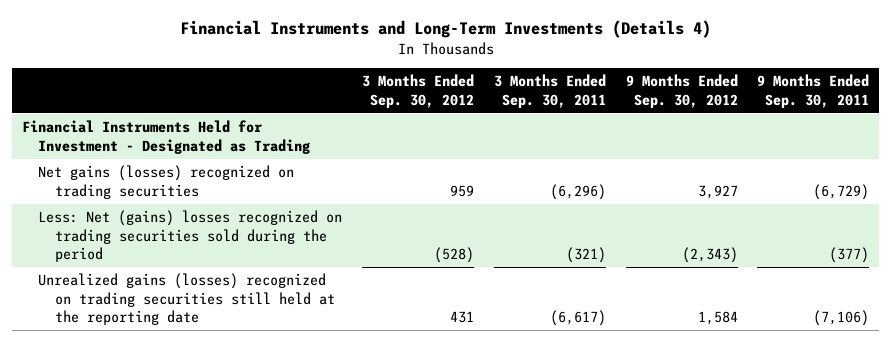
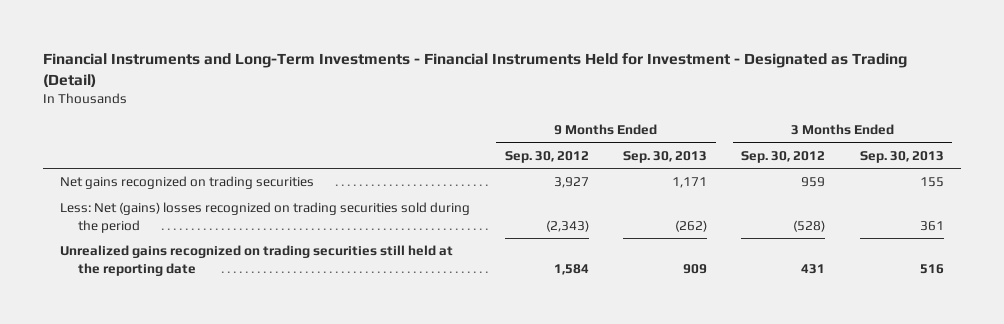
[179,20,711,39] Financial Instruments and Long-Term Investments (Details 4) -> [43,53,908,88] Financial Instruments and Long-Term Investments - Financial Instruments Held for Investment - Designated as Trading (Detail)
[493,74,606,108] 3 Months Ended Sep. 30, 2011 -> none
[757,74,870,108] 9 Months Ended Sep. 30, 2011 -> none
none -> [623,150,708,163] Sep. 30, 2013
none -> [859,150,944,163] Sep. 30, 2013
[21,120,311,154] Financial Instruments Held for Investment - Designated as Trading -> none
[38,165,295,199] Net gains (losses) recognized on trading securities -> [60,176,315,190] Net gains recognized on trading securities
[38,273,335,326] Unrealized gains (losses) recognized on trading securities still held at the reporting date -> [60,245,454,276] Unrealized gains recognized on trading securities still held at the reporting date

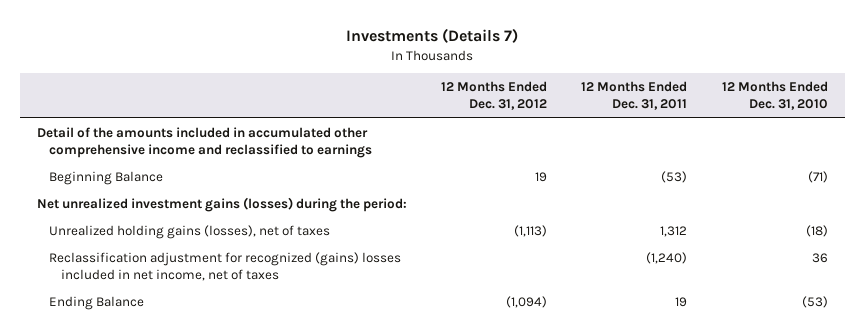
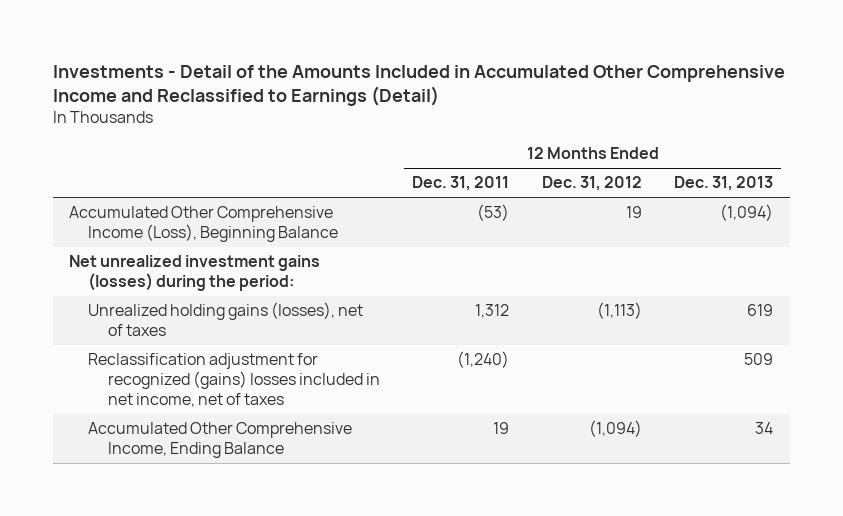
[346,28,519,44] Investments (Details 7) -> [53,64,786,107] Investments - Detail of the Amounts Included in Accumulated Other Comprehensive Income and Reclassified to Earnings (Detail)
[721,81,828,111] 12 Months Ended Dec. 31, 2010 -> none
none -> [674,176,774,192] Dec. 31, 2013
[36,126,373,158] Detail of the amounts included in accumulated other comprehensive income and reclassified to earnings -> none
[49,170,164,185] Beginning Balance -> [69,206,339,243] Accumulated Other Comprehensive Income (Loss), Beginning Balance
[49,295,145,310] Ending Balance -> [88,422,353,459] Accumulated Other Comprehensive Income, Ending Balance

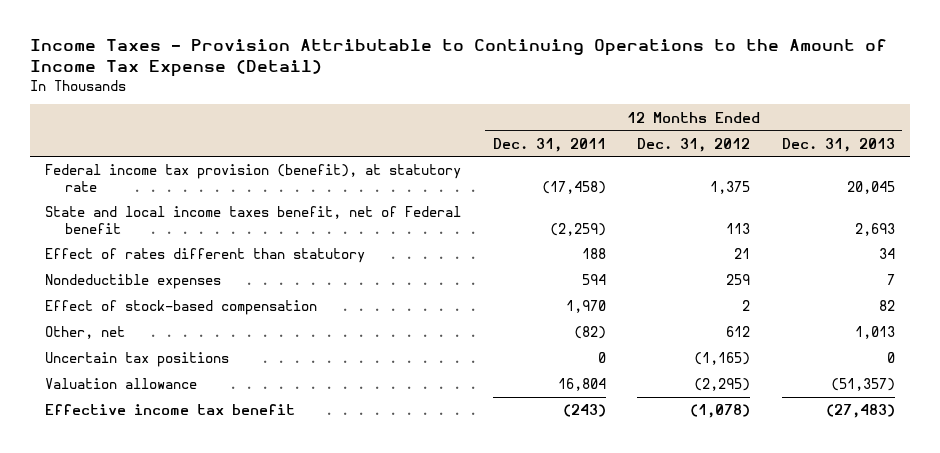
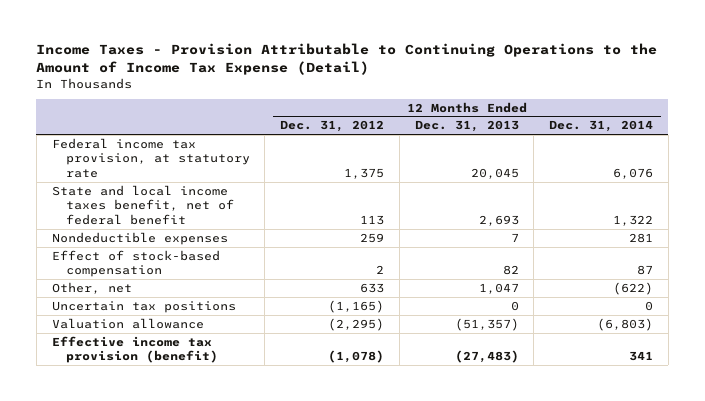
[492,137,606,152] Dec. 31, 2011 -> none
none -> [549,120,654,133] Dec. 31, 2014
[45,248,366,264] Effect of rates different than statutory -> none
[45,164,462,192] Federal income tax provision (benefit), at statutory rate -> [51,137,250,179] Federal income tax provision, at statutory rate
[45,206,462,234] State and local income taxes benefit, net of Federal benefit -> [51,184,234,226] State and local income taxes benefit, net of federal benefit
[726,326,751,338] 612 -> [360,282,385,293] 633
[854,326,895,340] 1,013 -> [478,282,519,294] 1,047
[45,404,296,416] Effective income tax benefit -> [51,335,218,364] Effective income tax provision (benefit)

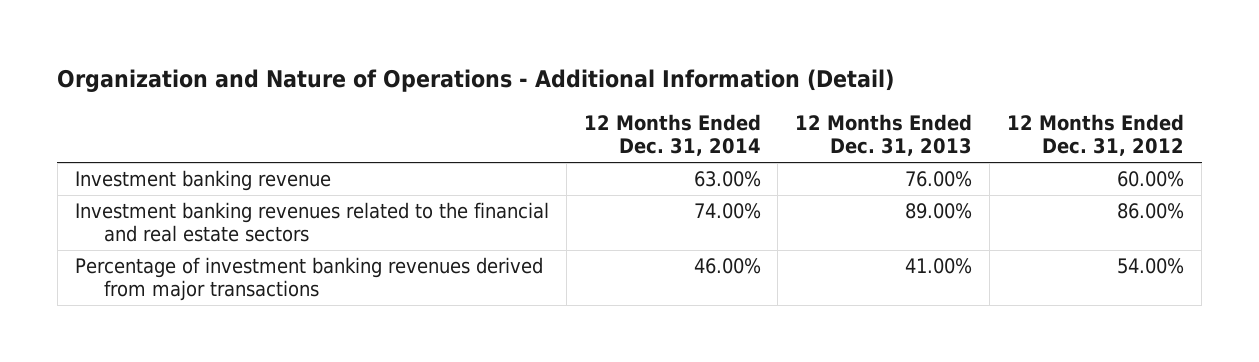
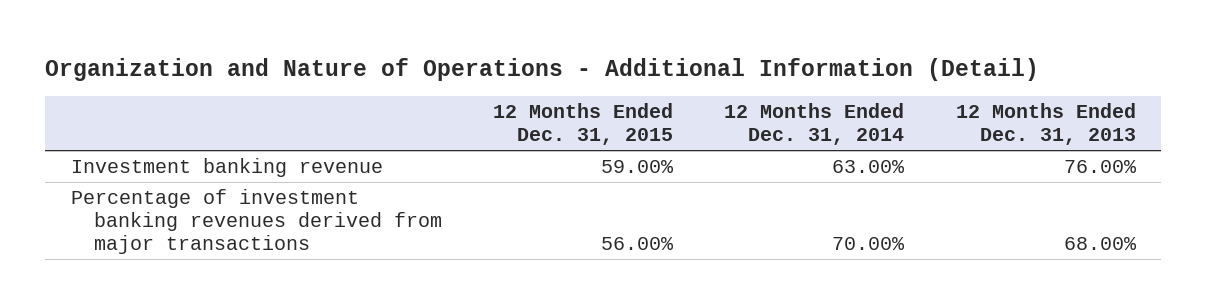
[1007,113,1185,157] 12 Months Ended Dec. 31, 2012 -> none
none -> [493,102,674,146] 12 Months Ended Dec. 31, 2015
[74,202,549,243] Investment banking revenues related to the financial and real estate sectors -> none
[693,258,761,275] 46.00% -> [832,237,906,251] 70.00%
[905,258,973,275] 41.00% -> [1063,237,1137,251] 68.00%

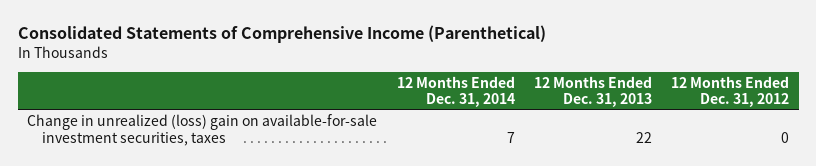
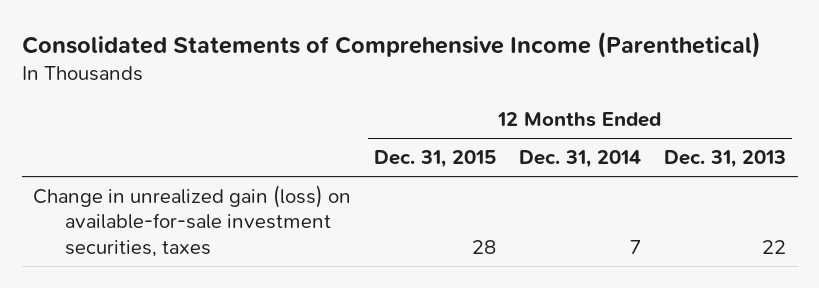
[670,75,789,108] 12 Months Ended Dec. 31, 2012 -> none
none -> [374,150,497,169] Dec. 31, 2015
[27,114,378,146] Change in unrealized (loss) gain on available-for-sale investment securities, taxes -> [33,184,352,257] Change in unrealized gain (loss) on available-for-sale investment securities, taxes

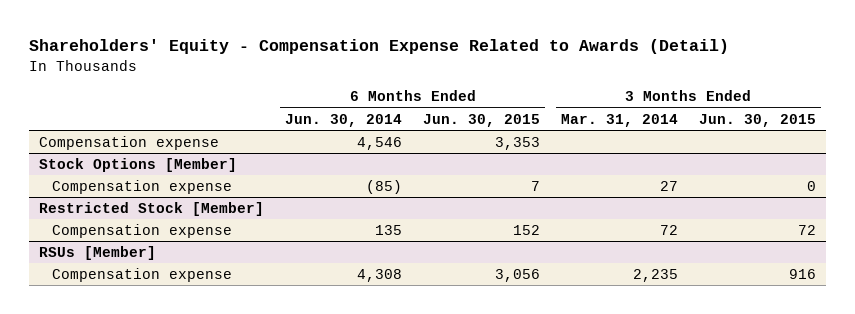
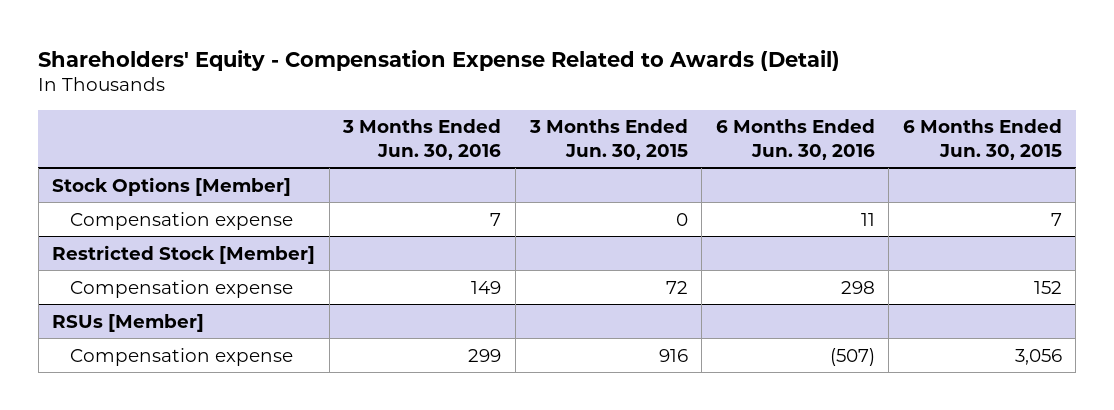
[285,113,403,127] Jun. 30, 2014 -> none
[560,113,678,127] Mar. 31, 2014 -> none
none -> [342,119,502,160] 3 Months Ended Jun. 30, 2016
none -> [715,119,875,160] 6 Months Ended Jun. 30, 2016
[39,135,220,150] Compensation expense -> none

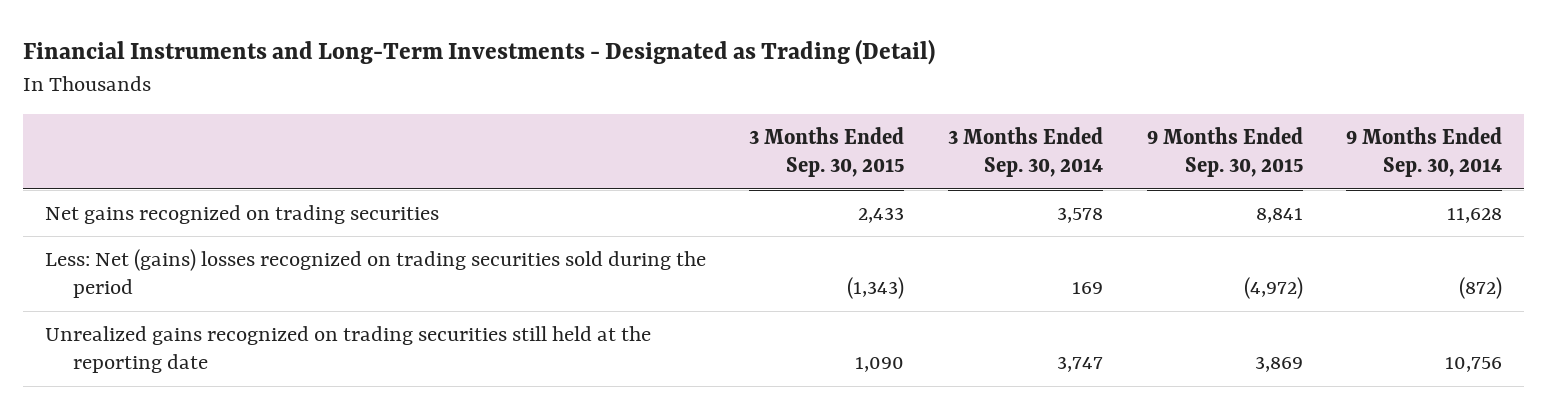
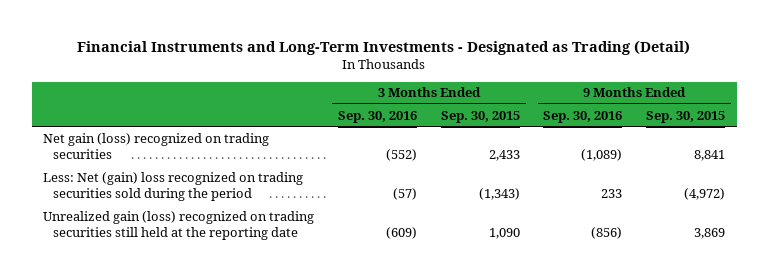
[947,127,1103,178] 3 Months Ended Sep. 30, 2014 -> none
[1346,127,1503,178] 9 Months Ended Sep. 30, 2014 -> none
none -> [338,110,418,123] Sep. 30, 2016
none -> [543,110,623,123] Sep. 30, 2016
[44,204,439,224] Net gains recognized on trading securities -> [43,132,270,160] Net gain (loss) recognized on trading securities
[44,248,706,299] Less: Net (gains) losses recognized on trading securities sold during the period -> [43,171,304,202] Less: Net (gain) loss recognized on trading securities sold during the period
[44,325,651,374] Unrealized gains recognized on trading securities still held at the reporting date -> [43,210,315,241] Unrealized gain (loss) recognized on trading securities still held at the reporting date

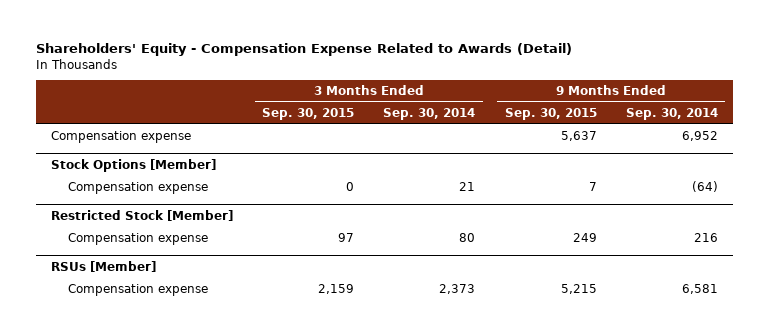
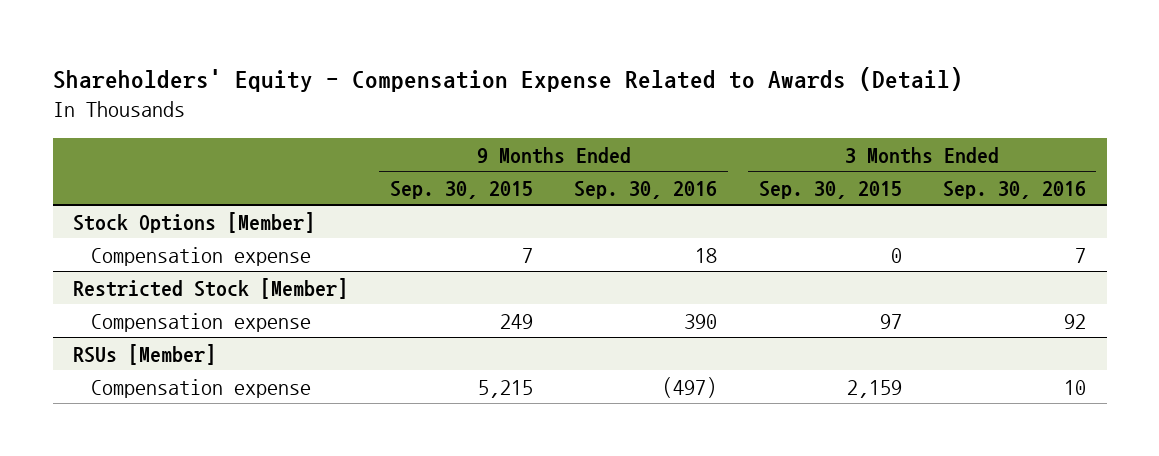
[383,107,476,120] Sep. 30, 2014 -> none
[626,107,719,120] Sep. 30, 2014 -> none
none -> [574,180,718,199] Sep. 30, 2016
none -> [943,180,1087,199] Sep. 30, 2016
[50,131,191,144] Compensation expense -> none

